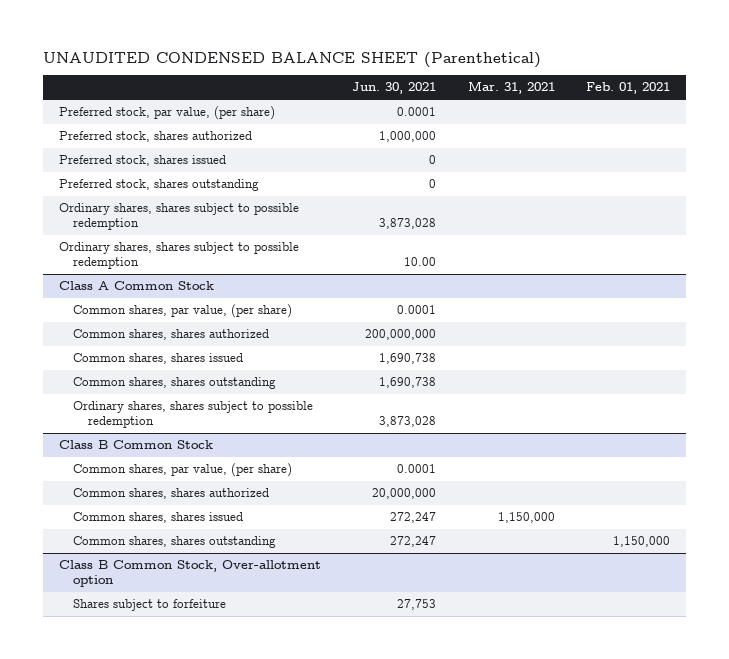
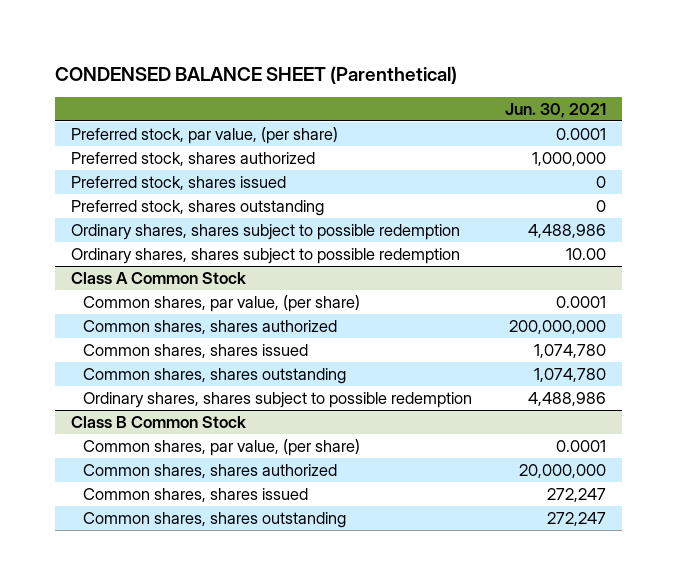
[43,51,542,68] UNAUDITED CONDENSED BALANCE SHEET (Parenthetical) -> [55,65,458,84] CONDENSED BALANCE SHEET (Parenthetical)
[467,81,555,95] Mar. 31, 2021 -> none
[586,82,671,95] Feb. 01, 2021 -> none
[379,218,437,230] 3,873,028 -> [527,223,606,238] 4,488,986
[379,353,437,365] 1,690,738 -> [533,343,606,358] 1,074,780
[379,377,437,389] 1,690,738 -> [533,367,606,382] 1,074,780
[379,416,437,428] 3,873,028 -> [527,391,606,406] 4,488,986
[58,560,321,588] Class B Common Stock, Over-allotment option -> none
[73,599,227,612] Shares subject to forfeiture -> none

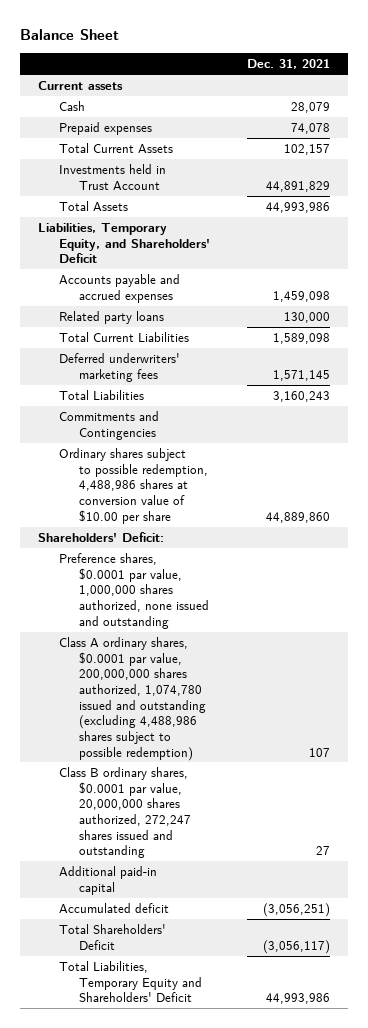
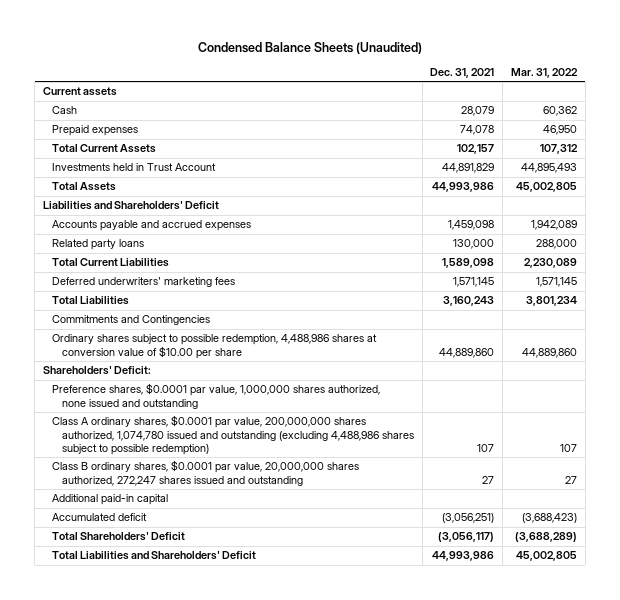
[19,29,119,41] Balance Sheet -> [197,41,422,54] Condensed Balance Sheets (Unaudited)
none -> [510,68,578,79] Mar. 31, 2022
[38,223,210,264] Liabilities, Temporary Equity, and Shareholders' Deficit -> [42,201,219,211] Liabilities and Shareholders' Deficit
[58,961,202,1003] Total Liabilities, Temporary Equity and Shareholders' Deficit -> [52,551,257,561] Total Liabilities and Shareholders' Deficit

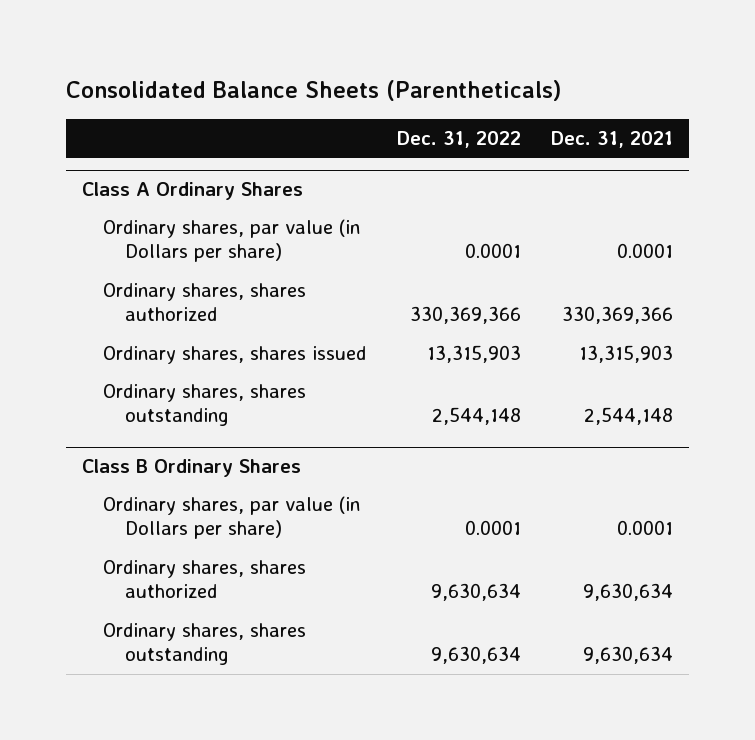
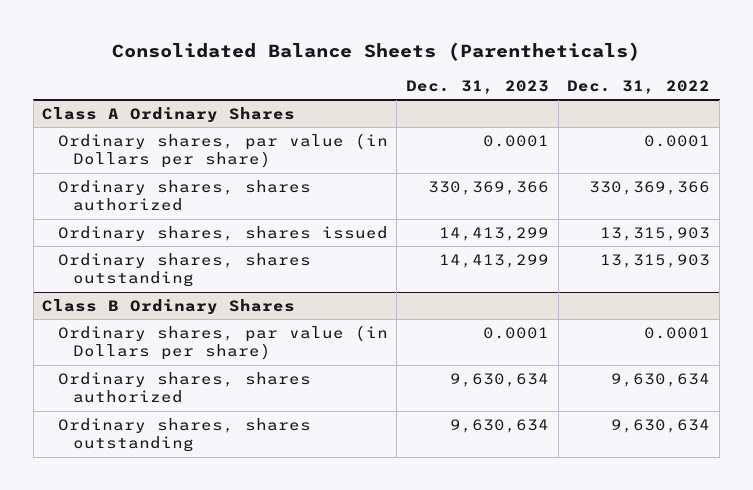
[551,131,674,149] Dec. 31, 2021 -> none
none -> [405,79,549,94] Dec. 31, 2023
[431,407,521,426] 2,544,148 -> [600,254,711,269] 13,315,903

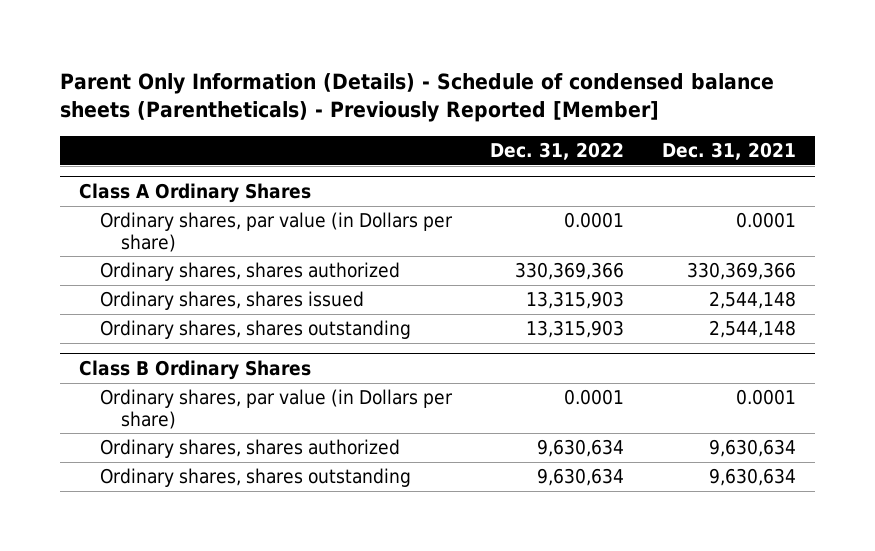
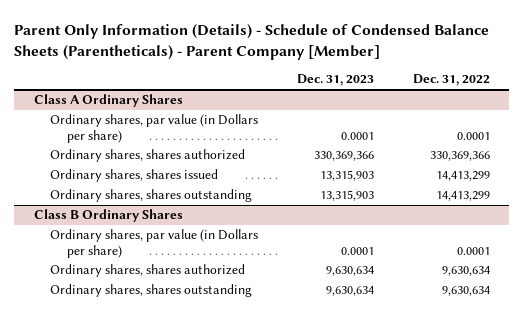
[60,72,775,123] Parent Only Information (Details) - Schedule of condensed balance sheets (Parentheticals) - Previously Reported [Member] -> [14,24,490,60] Parent Only Information (Details) - Schedule of Condensed Balance Sheets (Parentheticals) - Parent Company [Member]
[662,141,797,160] Dec. 31, 2021 -> none
none -> [296,74,374,87] Dec. 31, 2023
[526,291,625,310] 13,315,903 -> [435,171,490,182] 14,413,299
[526,320,625,339] 13,315,903 -> [435,191,490,202] 14,413,299

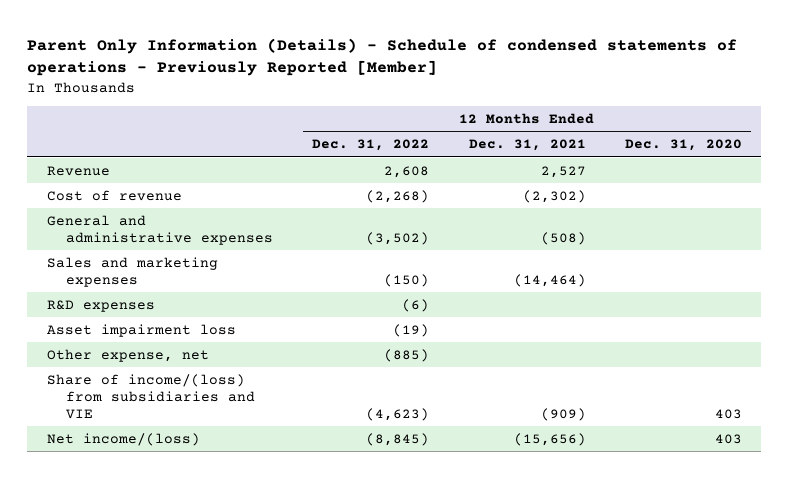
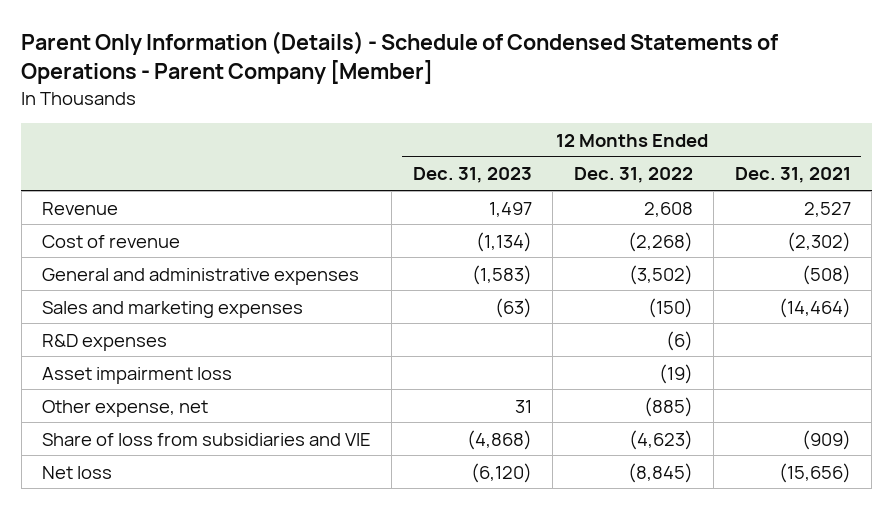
[27,37,738,77] Parent Only Information (Details) - Schedule of condensed statements of operations - Previously Reported [Member] -> [21,31,779,85] Parent Only Information (Details) - Schedule of Condensed Statements of Operations - Parent Company [Member]
[624,139,742,152] Dec. 31, 2020 -> none
none -> [412,167,532,184] Dec. 31, 2023
[46,373,256,419] Share of income/(loss) from subsidiaries and VIE -> [42,432,372,446] Share of loss from subsidiaries and VIE
[46,432,200,446] Net income/(loss) -> [42,465,113,479] Net loss

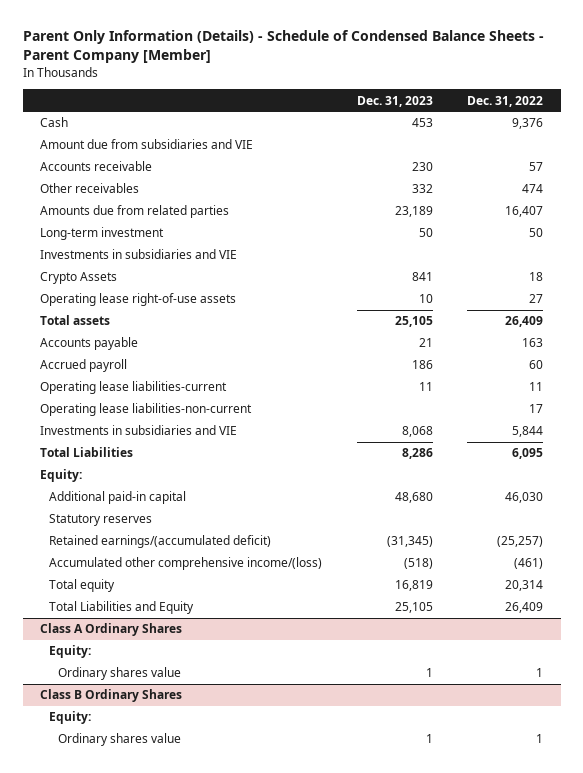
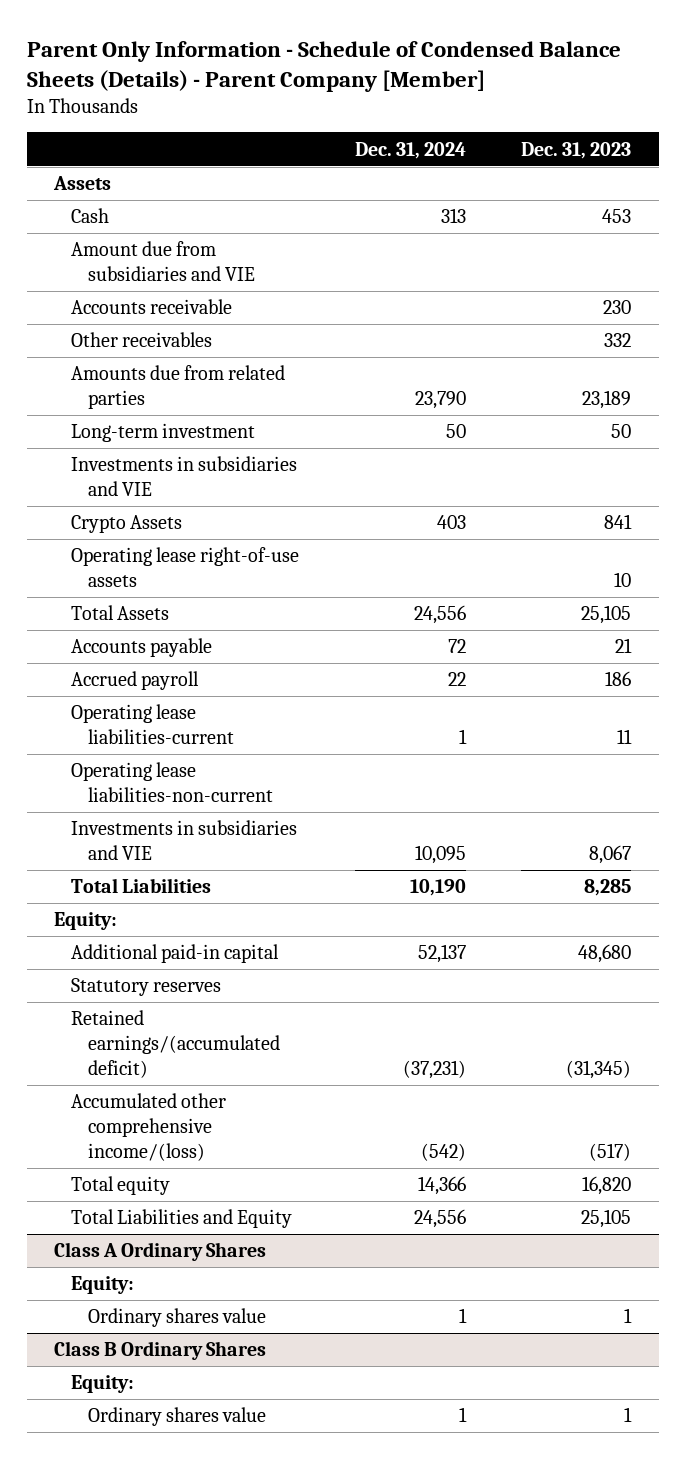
[22,30,544,64] Parent Only Information (Details) - Schedule of Condensed Balance Sheets - Parent Company [Member] -> [26,40,621,92] Parent Only Information - Schedule of Condensed Balance Sheets (Details) - Parent Company [Member]
[467,95,544,107] Dec. 31, 2022 -> none
none -> [354,141,466,159] Dec. 31, 2024
none -> [53,176,112,191] Assets
[39,315,110,326] Total assets -> [71,605,170,621] Total Assets
[401,426,433,438] 8,068 -> [589,844,632,864] 8,067
[401,448,433,460] 8,286 -> [584,879,632,897] 8,285
[403,558,433,570] (518) -> [589,1142,632,1161] (517)
[394,580,433,592] 16,819 -> [582,1176,632,1196] 16,820

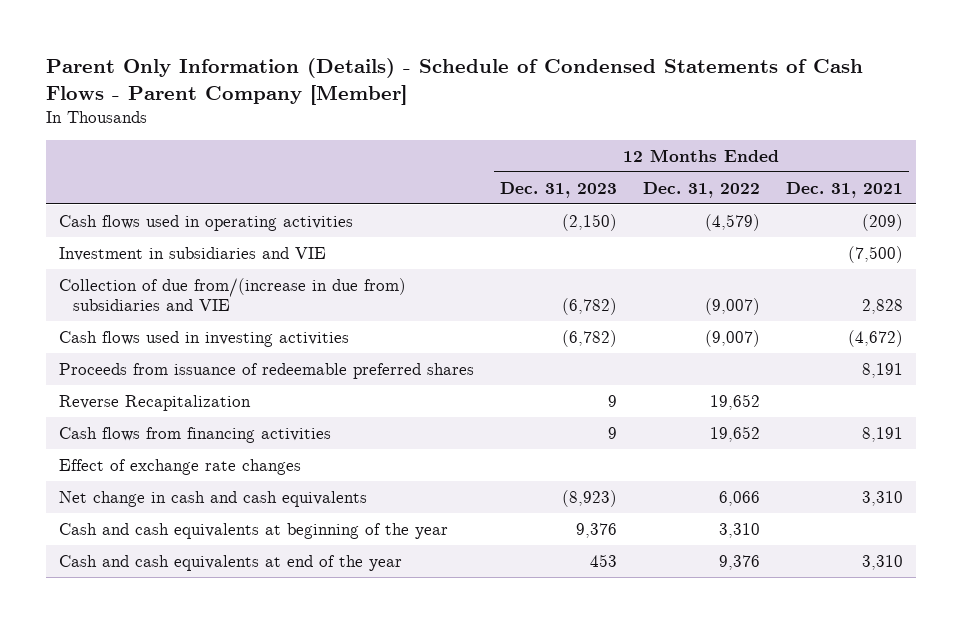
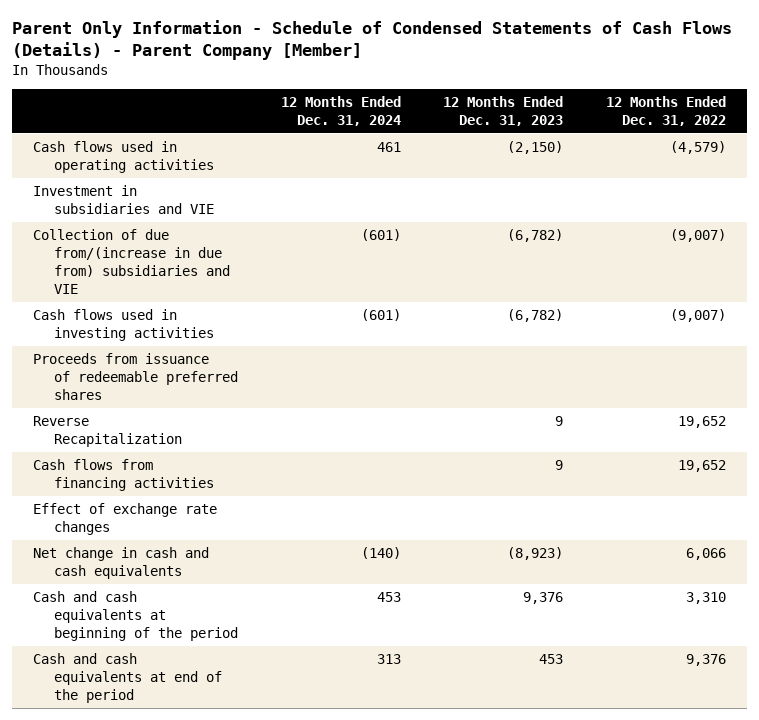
[46,57,864,105] Parent Only Information (Details) - Schedule of Condensed Statements of Cash Flows - Parent Company [Member] -> [11,19,732,60] Parent Only Information - Schedule of Condensed Statements of Cash Flows (Details) - Parent Company [Member]
[785,181,903,198] Dec. 31, 2021 -> none
none -> [280,96,401,127] 12 Months Ended Dec. 31, 2024
[59,522,449,539] Cash and cash equivalents at beginning of the year -> [32,590,239,641] Cash and cash equivalents at beginning of the period
[59,554,403,571] Cash and cash equivalents at end of the year -> [32,652,223,703] Cash and cash equivalents at end of the period

